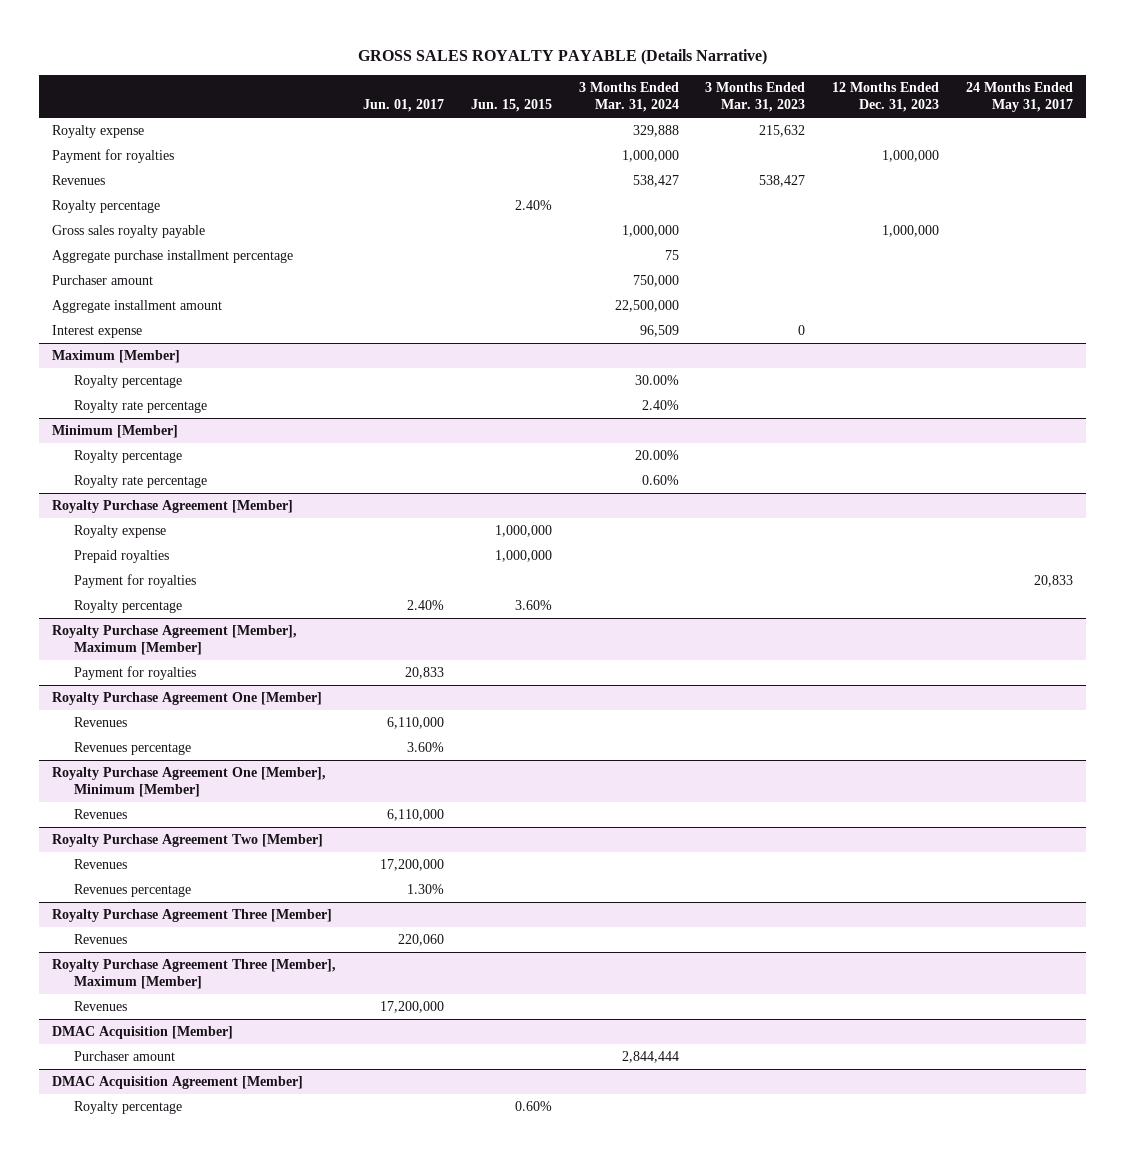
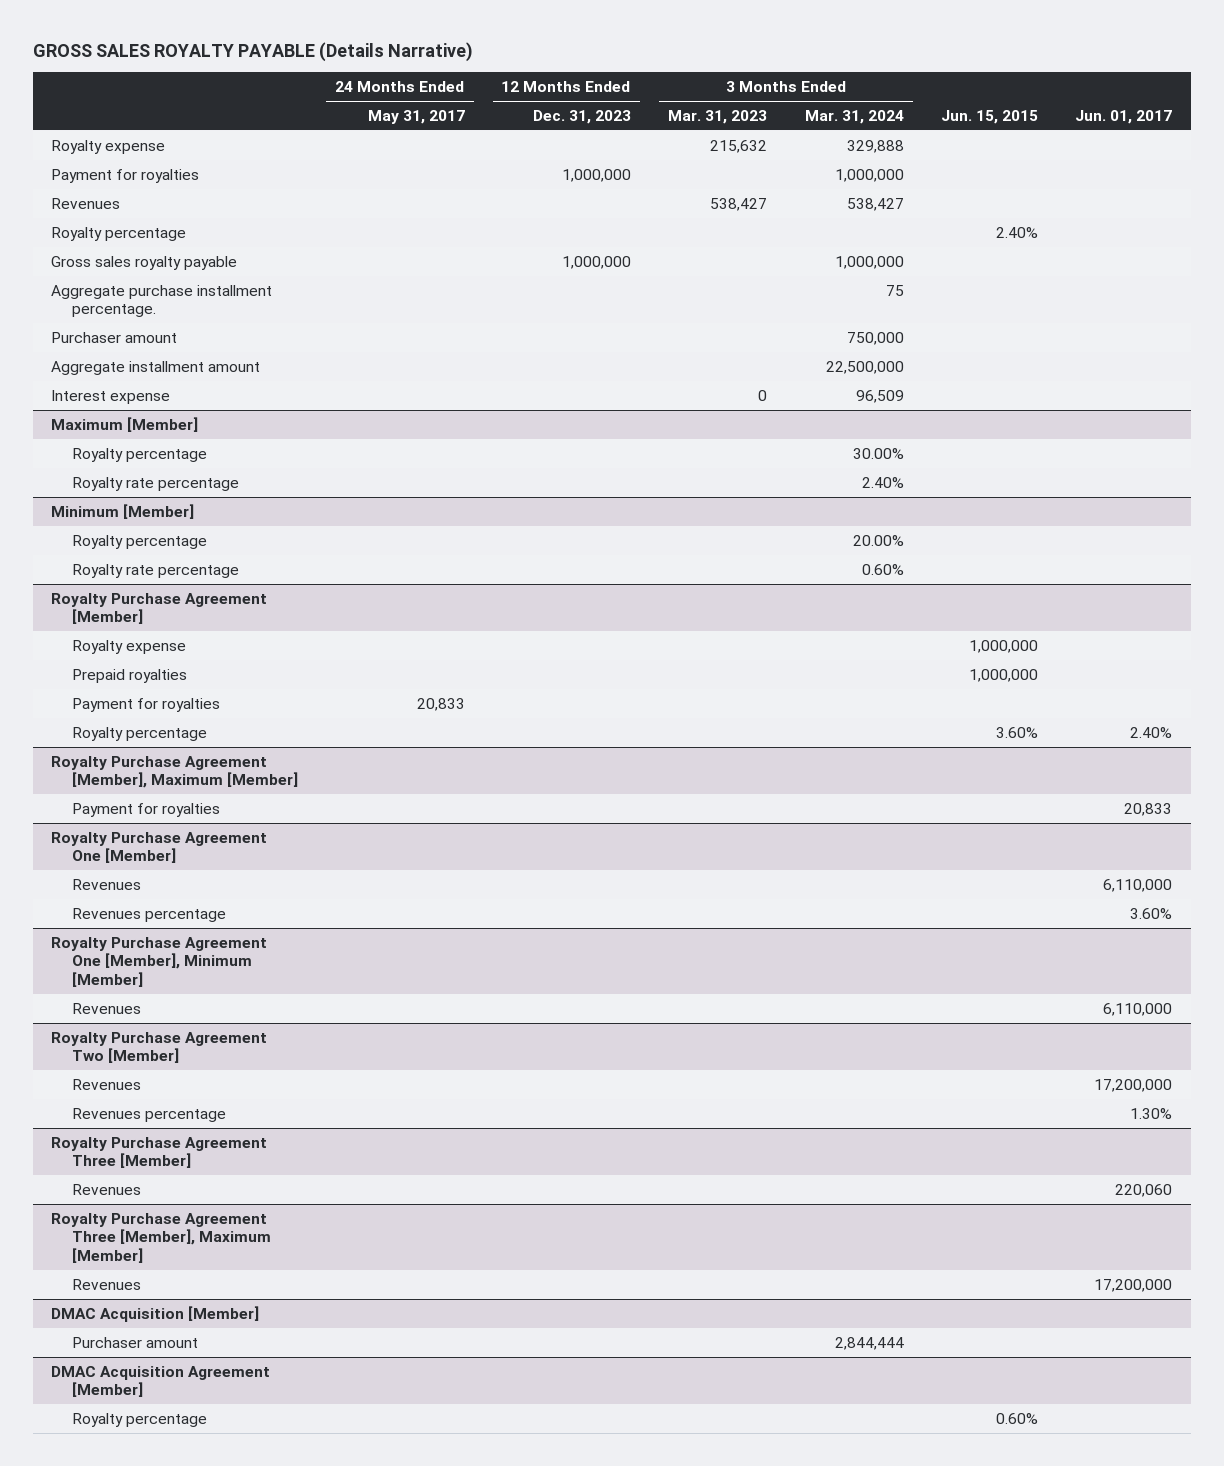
[52,250,294,264] Aggregate purchase installment percentage -> [51,284,273,318] Aggregate purchase installment percentage.

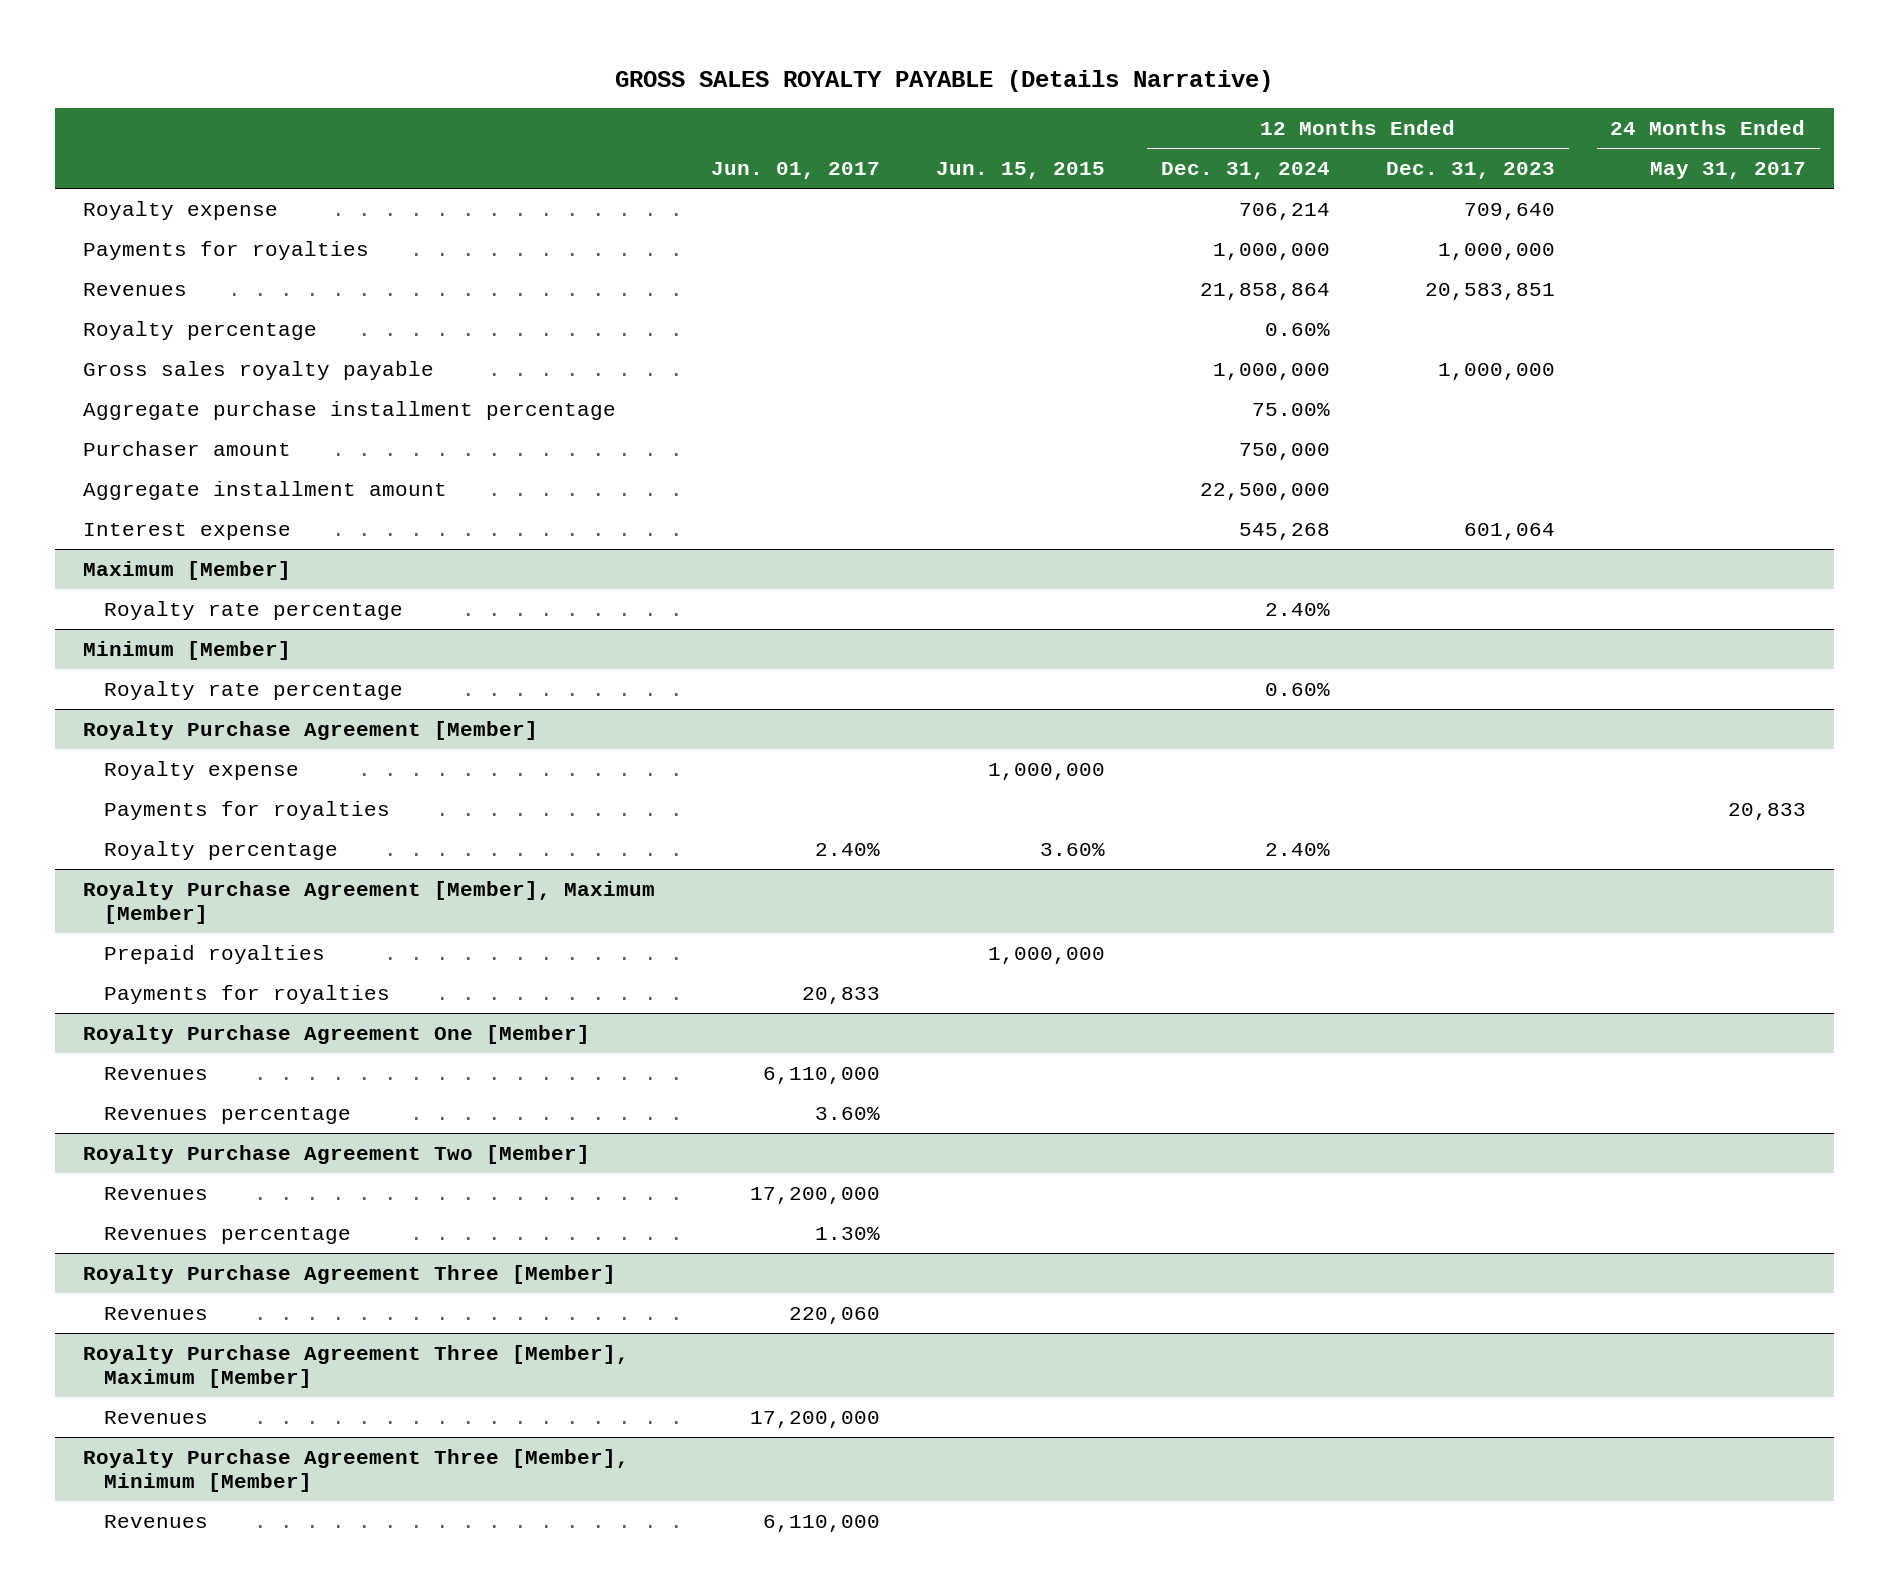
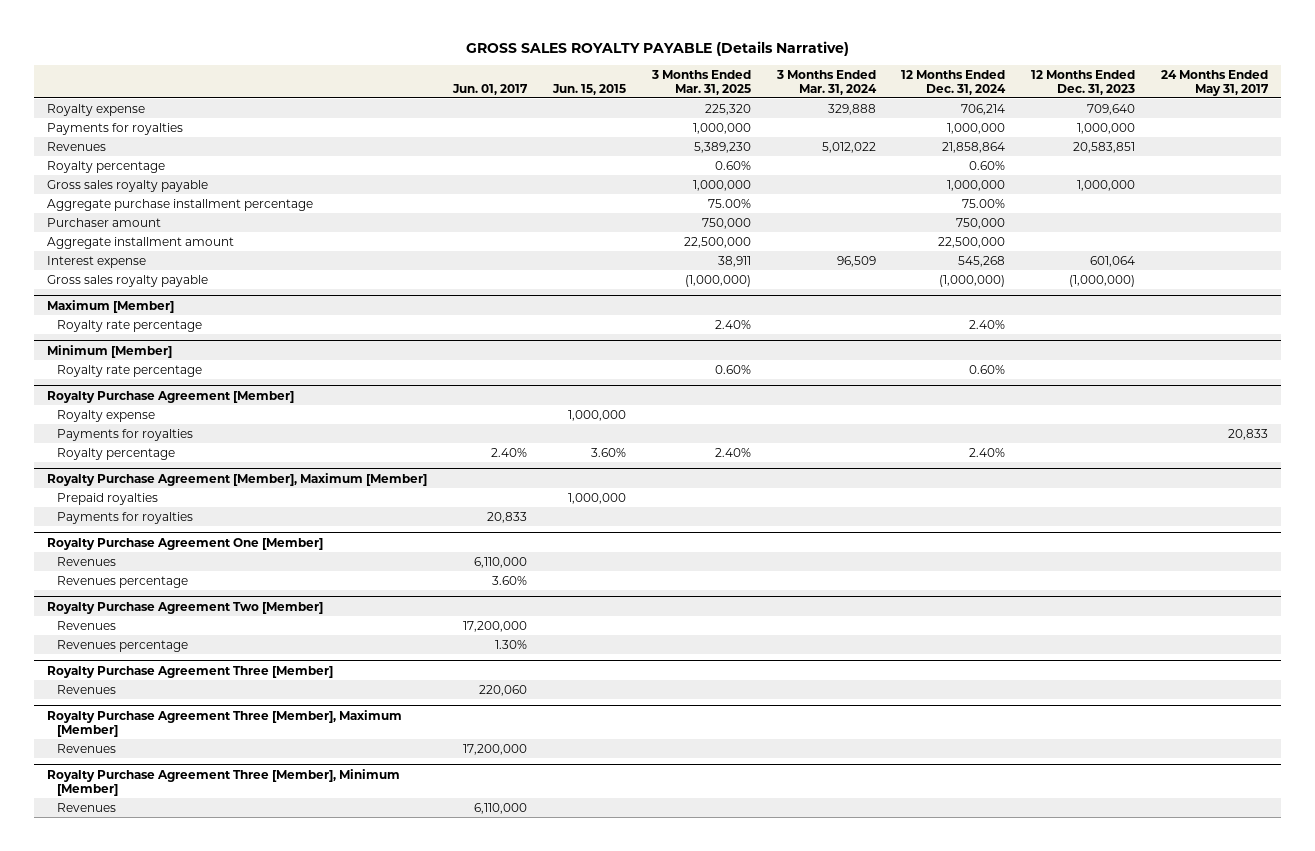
none -> [650,69,751,95] 3 Months Ended Mar. 31, 2025
none -> [775,69,877,95] 3 Months Ended Mar. 31, 2024
none -> [47,274,209,287] Gross sales royalty payable

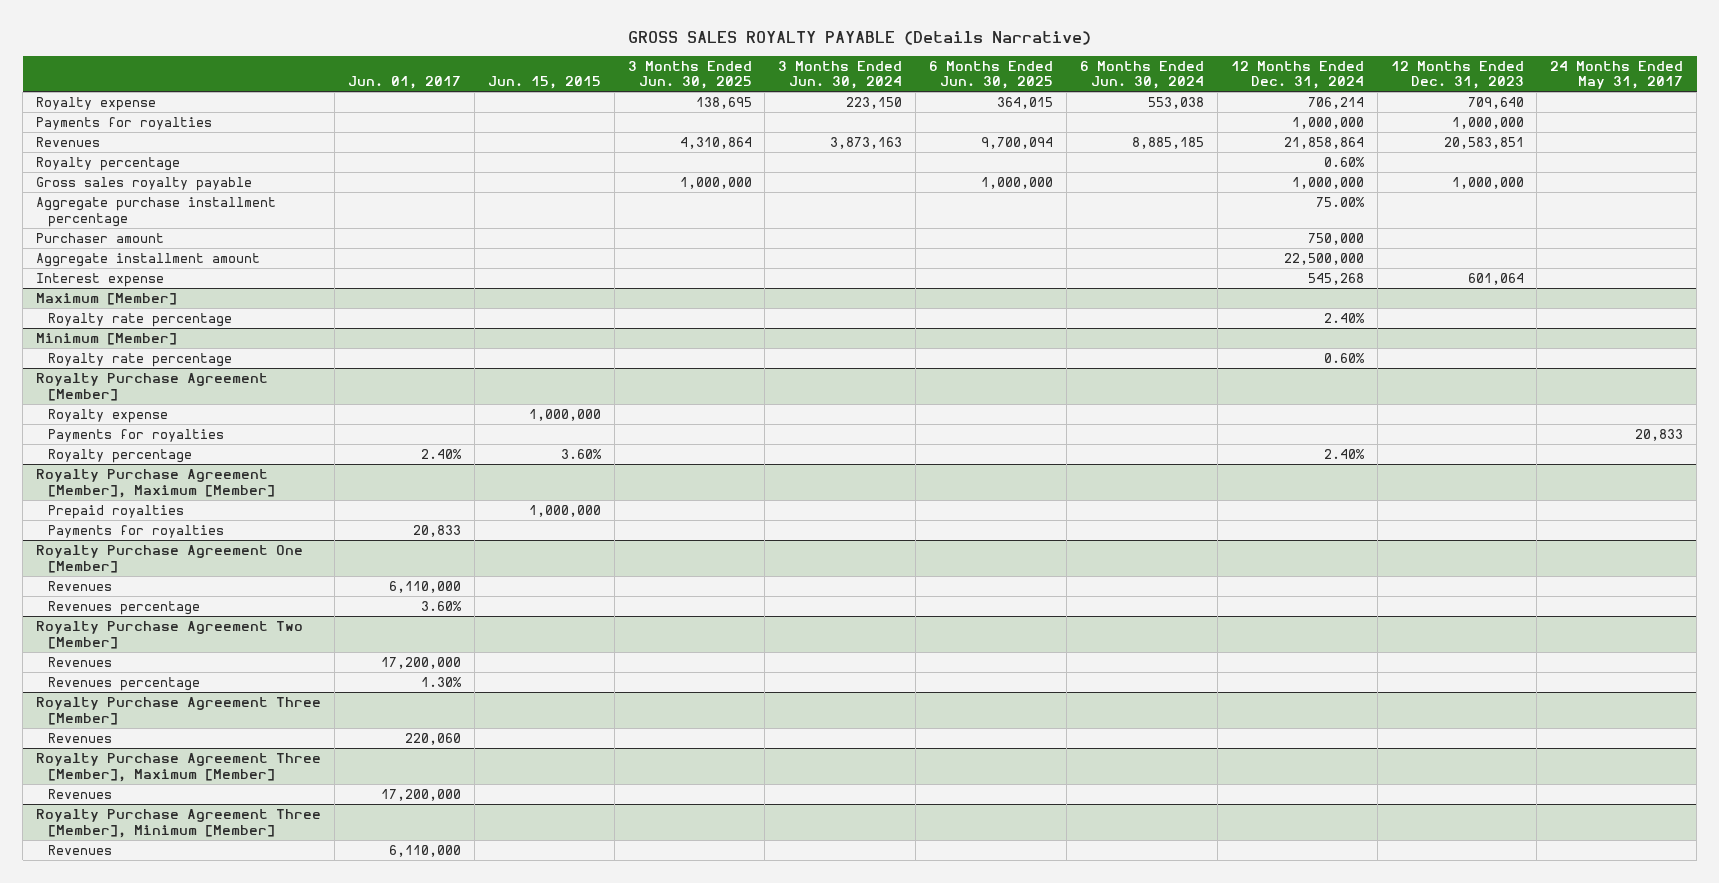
[650,69,751,95] 3 Months Ended Mar. 31, 2025 -> none
[775,69,877,95] 3 Months Ended Mar. 31, 2024 -> none
none -> [627,60,752,90] 3 Months Ended Jun. 30, 2025
none -> [778,60,903,90] 3 Months Ended Jun. 30, 2024
none -> [929,60,1054,90] 6 Months Ended Jun. 30, 2025
none -> [1079,60,1204,90] 6 Months Ended Jun. 30, 2024
[47,274,209,287] Gross sales royalty payable -> none

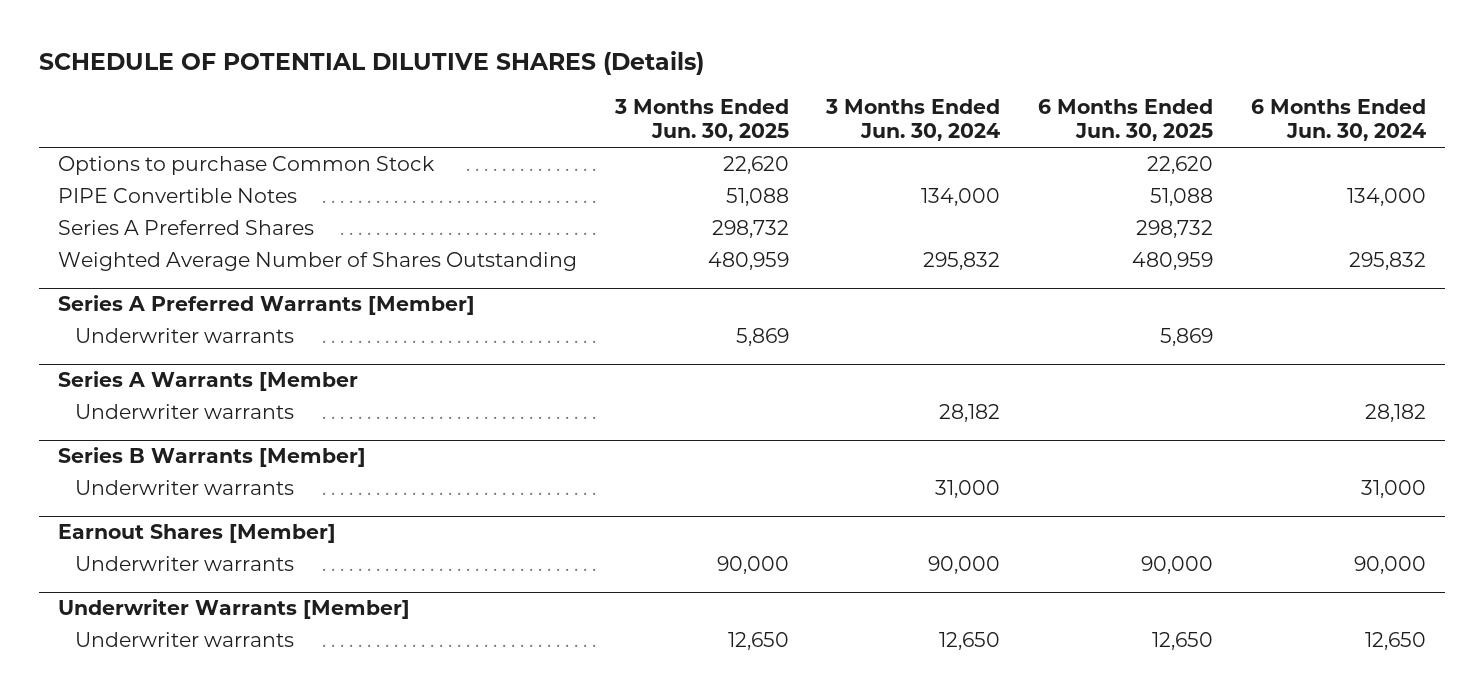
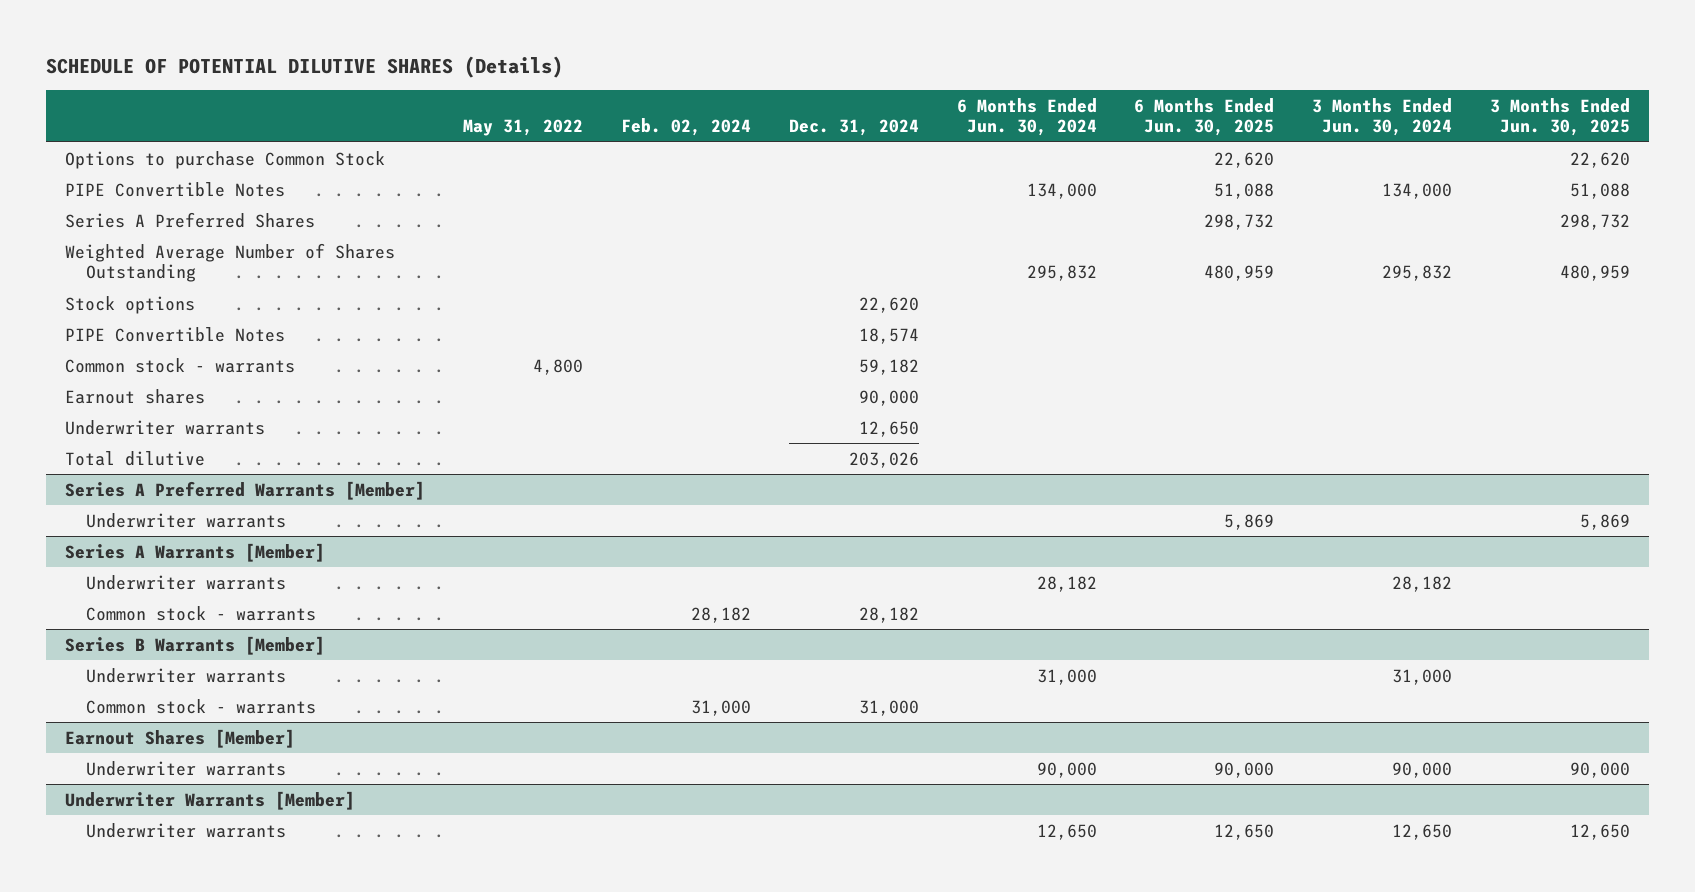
none -> [462,119,583,137] May 31, 2022
none -> [620,118,751,137] Feb. 02, 2024
none -> [788,119,919,137] Dec. 31, 2024
none -> [65,295,196,314] Stock options
none -> [65,326,286,342] PIPE Convertible Notes
none -> [65,357,296,373] Common stock - warrants
none -> [65,388,206,404] Earnout shares
none -> [65,419,266,435] Underwriter warrants
none -> [65,450,206,466] Total dilutive
[57,371,358,392] Series A Warrants [Member -> [65,542,326,562] Series A Warrants [Member]
none -> [85,605,316,621] Common stock - warrants
none -> [85,698,316,714] Common stock - warrants

